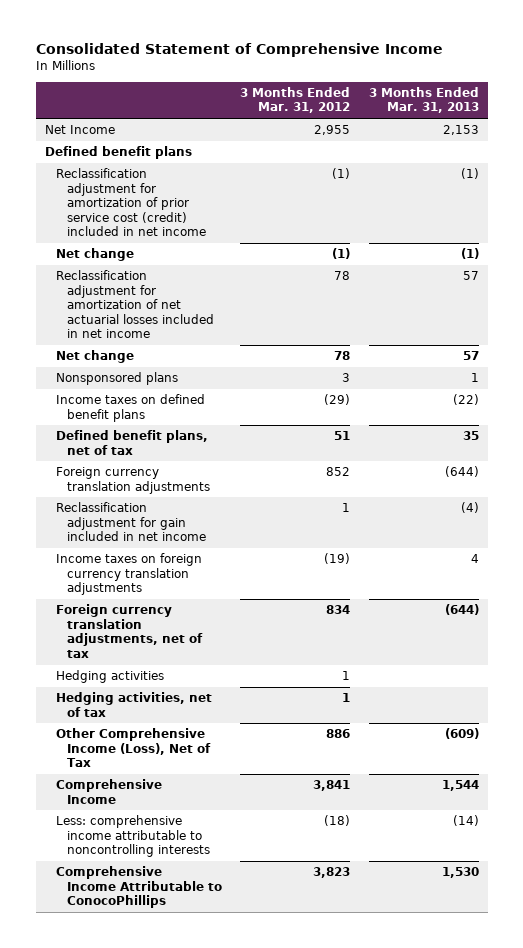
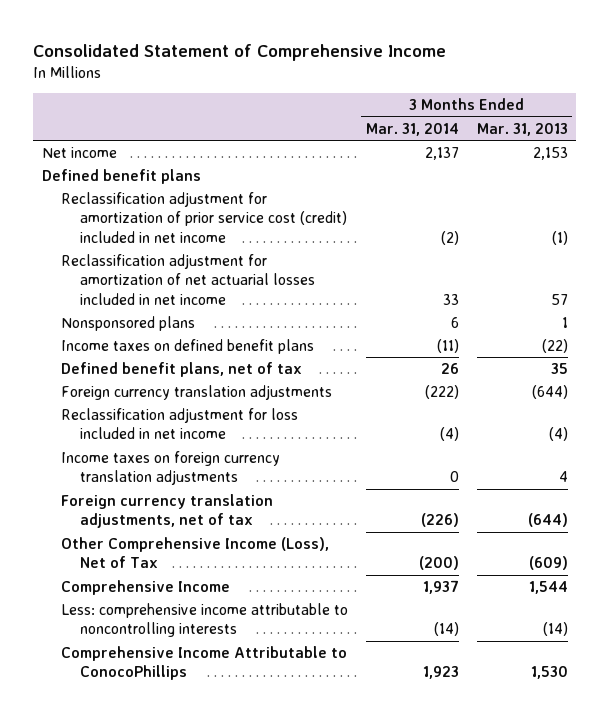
[240,86,351,114] 3 Months Ended Mar. 31, 2012 -> none
none -> [365,122,459,136] Mar. 31, 2014
[44,125,115,135] Net Income -> [41,146,117,158] Net income
[55,248,134,262] Net change -> none
[55,350,134,364] Net change -> none
[55,502,206,542] Reclassification adjustment for gain included in net income -> [61,407,299,440] Reclassification adjustment for loss included in net income
[55,670,164,684] Hedging activities -> none
[55,692,212,717] Hedging activities, net of tax -> none

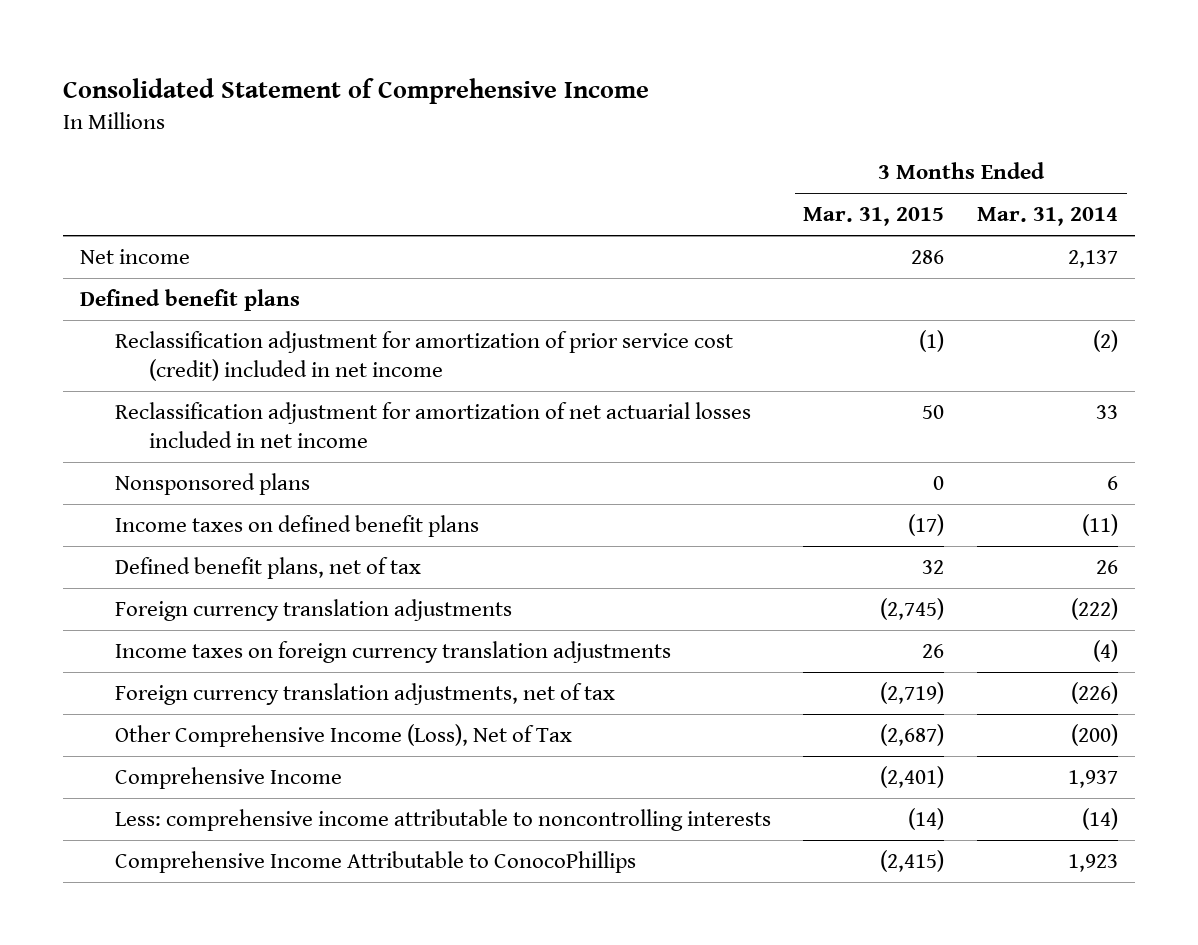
[476,122,568,136] Mar. 31, 2013 -> none
none -> [803,207,945,227] Mar. 31, 2015
[61,407,299,440] Reclassification adjustment for loss included in net income -> none
[449,471,459,483] 0 -> [1093,639,1119,662] (4)

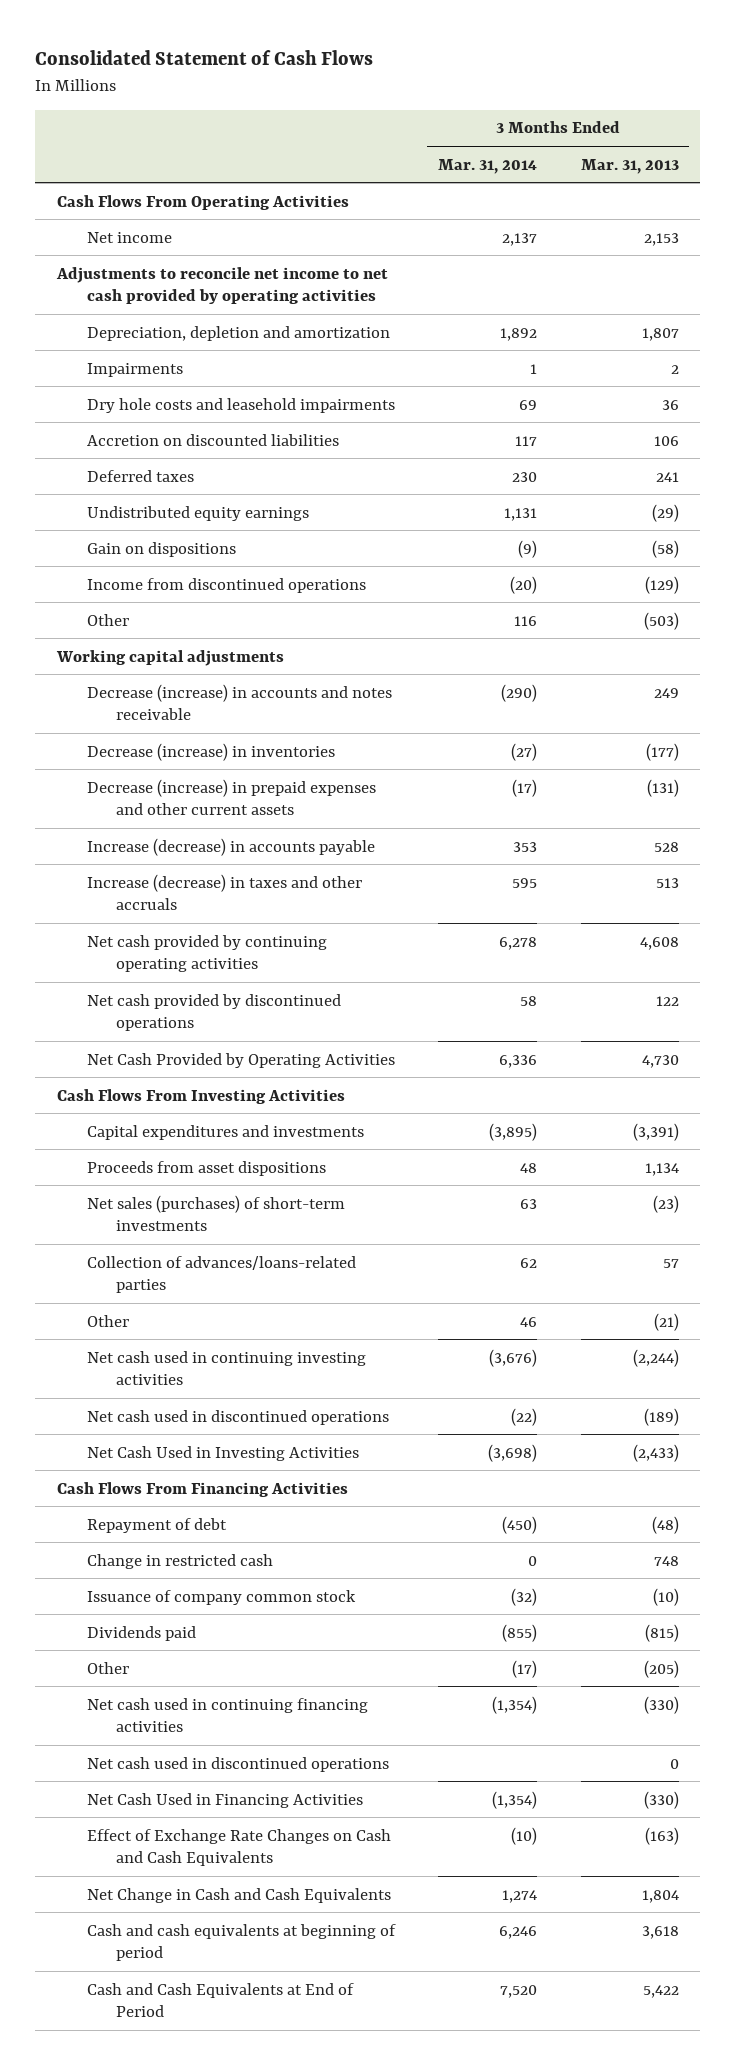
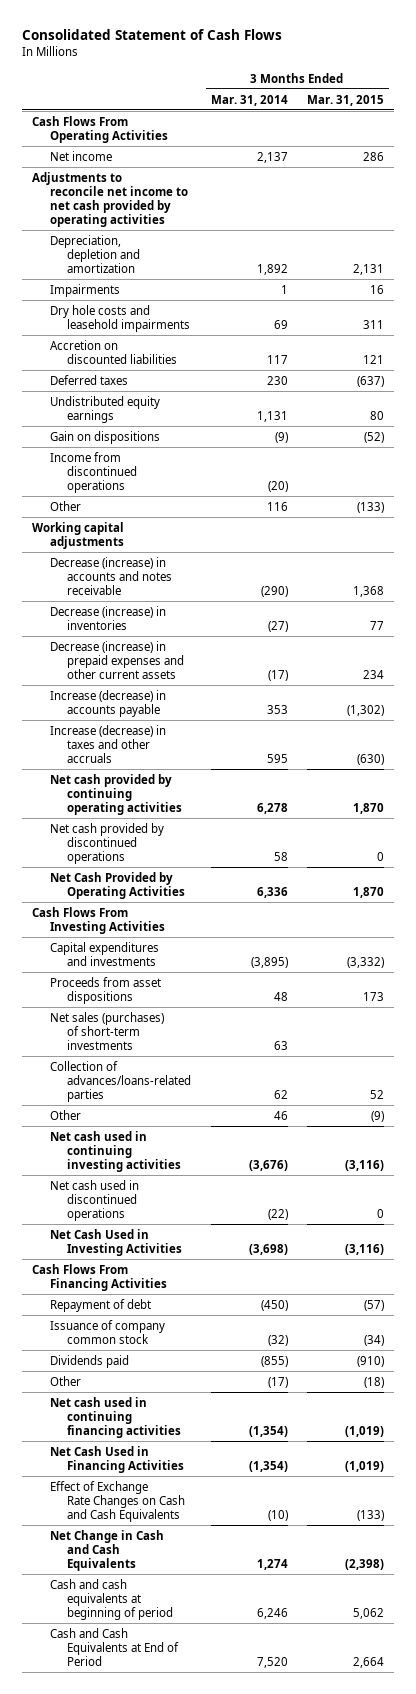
[580,158,679,174] Mar. 31, 2013 -> none
none -> [306,94,384,106] Mar. 31, 2015
[86,1553,273,1569] Change in restricted cash -> none
[86,1756,389,1772] Net cash used in discontinued operations -> none

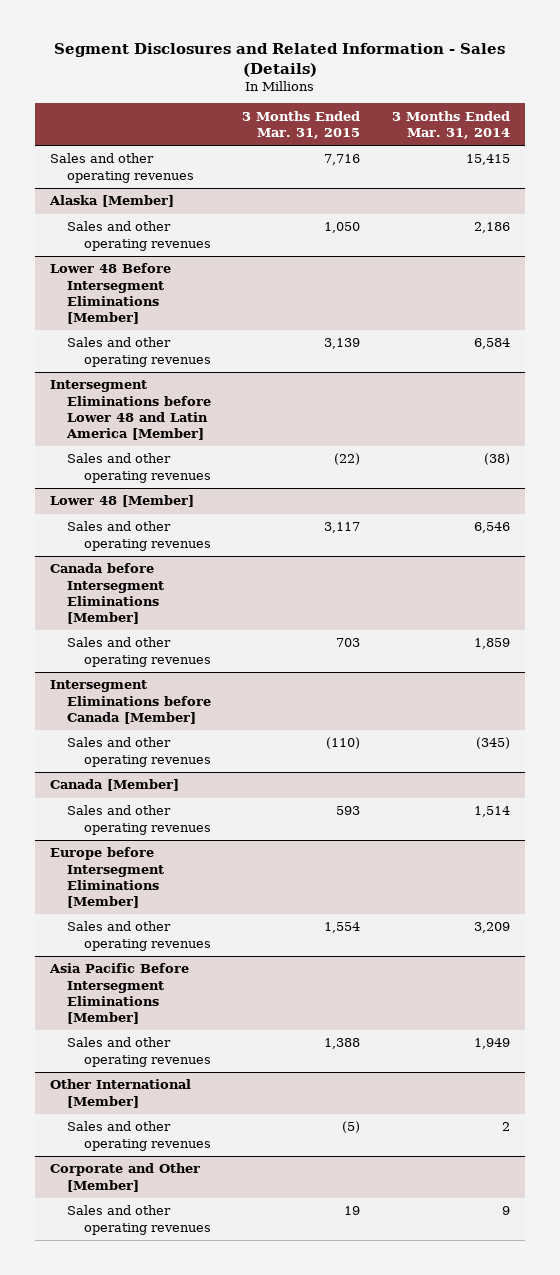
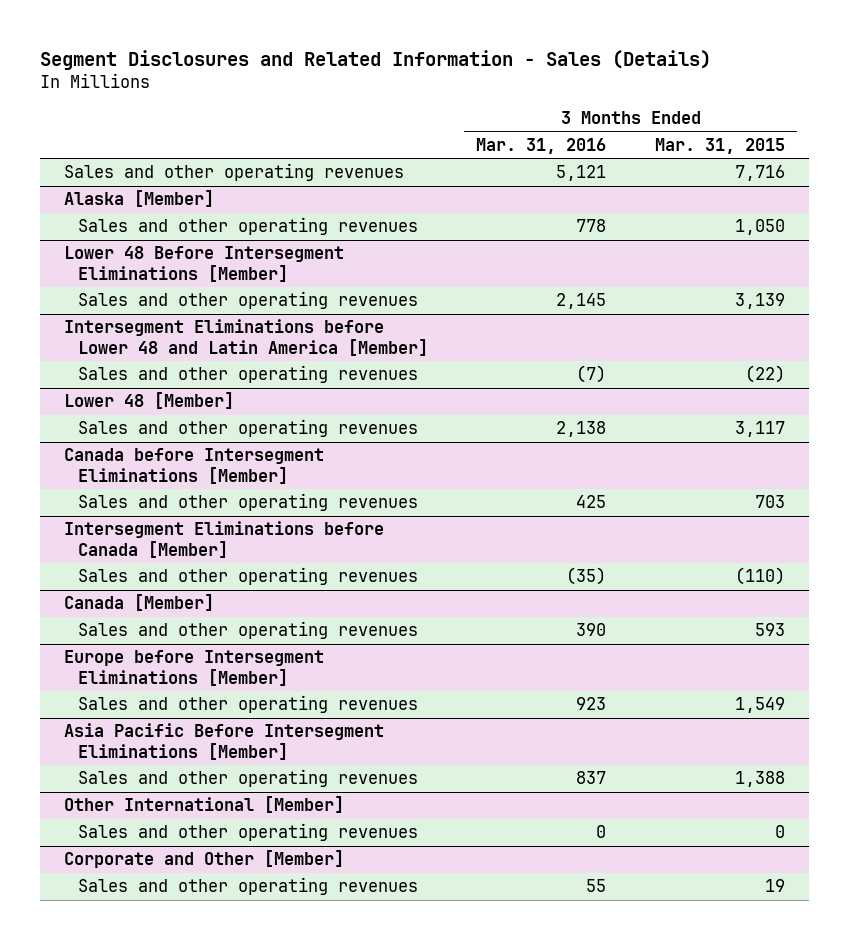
[391,110,510,139] 3 Months Ended Mar. 31, 2014 -> none
none -> [476,138,607,155] Mar. 31, 2016
[324,922,361,934] 1,554 -> [734,697,785,714] 1,549
[342,1121,361,1134] (5) -> [774,825,785,839] 0

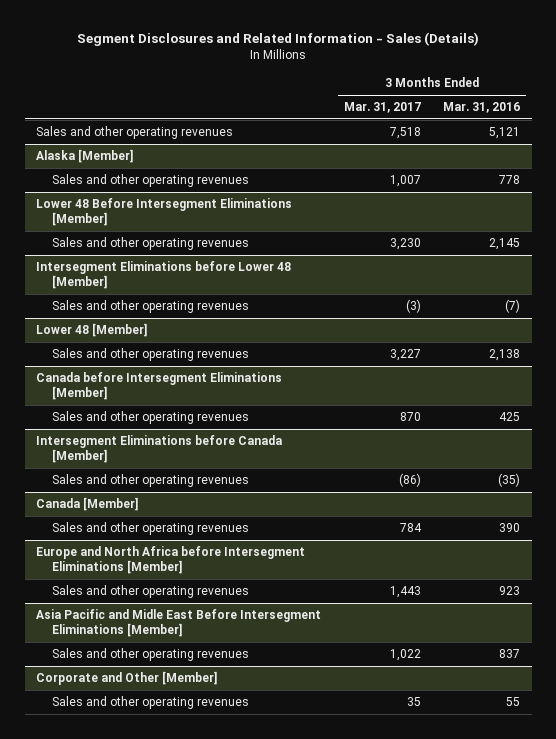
[654,138,785,155] Mar. 31, 2015 -> none
none -> [343,102,421,114] Mar. 31, 2017
[64,319,429,356] Intersegment Eliminations before Lower 48 and Latin America [Member] -> [35,261,291,290] Intersegment Eliminations before Lower 48 [Member]
[64,650,325,686] Europe before Intersegment Eliminations [Member] -> [35,546,305,575] Europe and North Africa before Intersegment Eliminations [Member]
[64,723,385,760] Asia Pacific Before Intersegment Eliminations [Member] -> [35,609,321,638] Asia Pacific and Midle East Before Intersegment Eliminations [Member]
[64,796,345,814] Other International [Member] -> none
[78,823,419,842] Sales and other operating revenues -> none

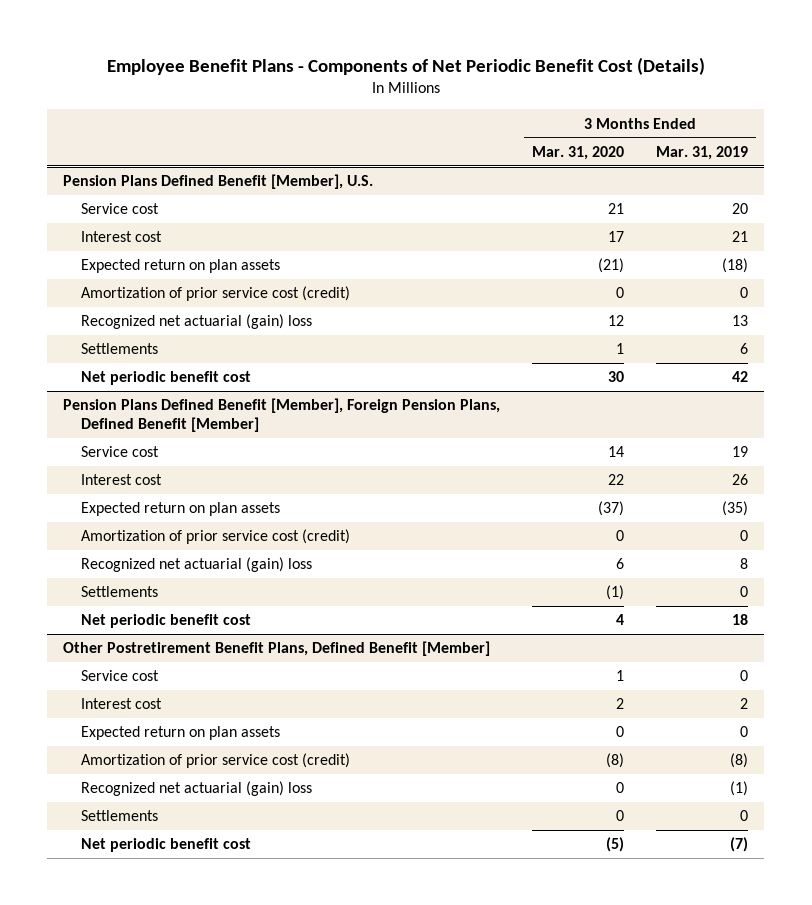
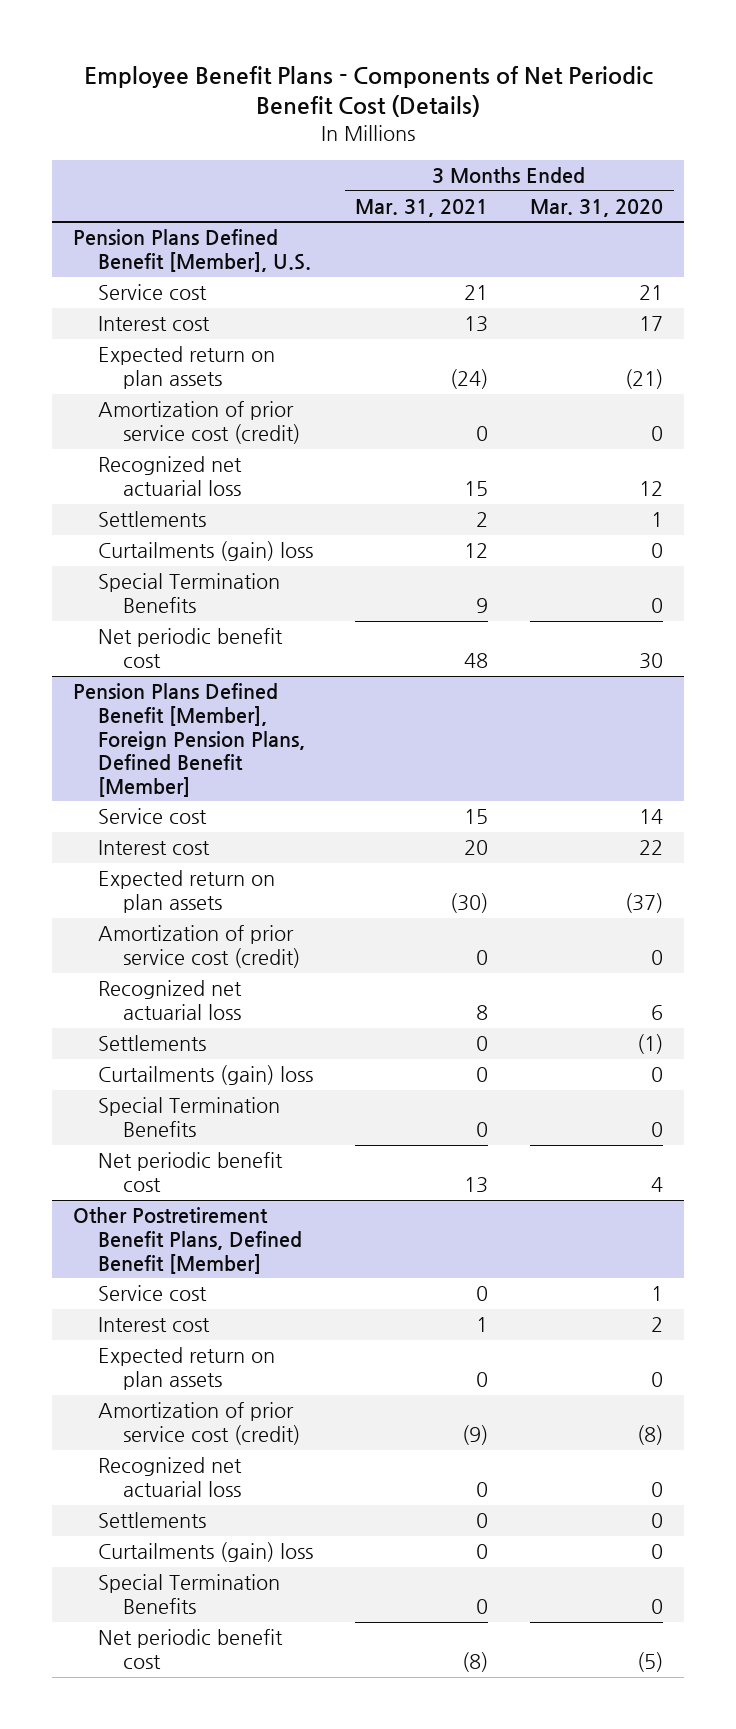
[656,145,749,160] Mar. 31, 2019 -> none
none -> [355,198,489,217] Mar. 31, 2021
[80,314,312,330] Recognized net actuarial (gain) loss -> [97,456,242,496] Recognized net actuarial loss
none -> [97,541,313,562] Curtailments (gain) loss
none -> [97,573,280,613] Special Termination Benefits
[80,557,312,573] Recognized net actuarial (gain) loss -> [97,980,242,1020] Recognized net actuarial loss
none -> [97,1065,313,1086] Curtailments (gain) loss
none -> [97,1097,280,1137] Special Termination Benefits
[80,781,312,797] Recognized net actuarial (gain) loss -> [97,1457,242,1497] Recognized net actuarial loss
none -> [97,1542,313,1563] Curtailments (gain) loss
none -> [97,1574,280,1614] Special Termination Benefits

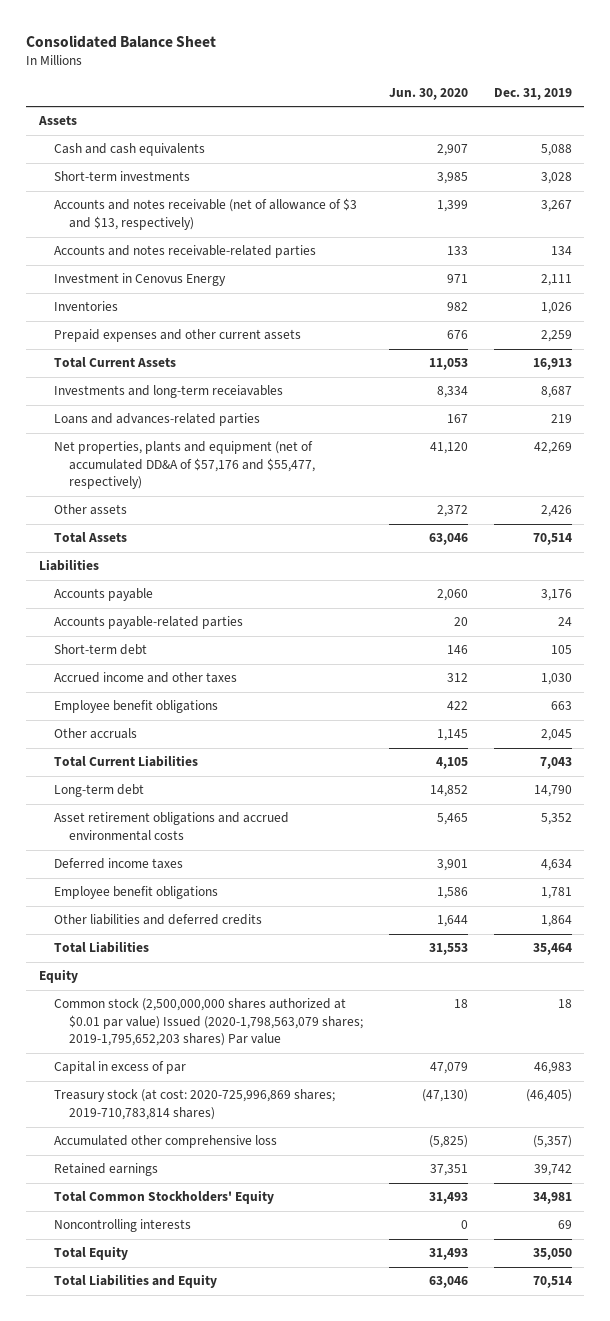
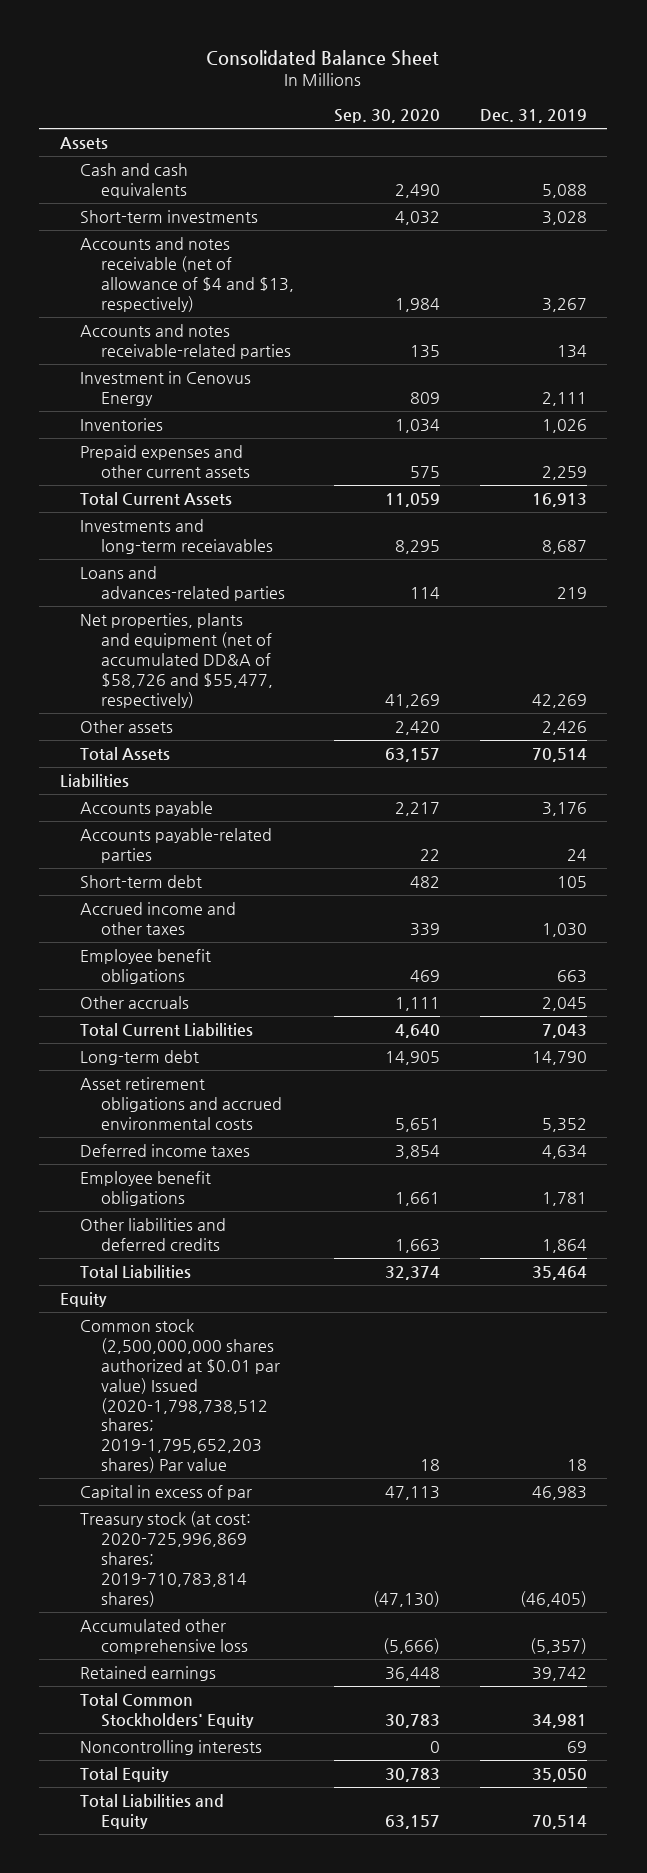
[388,87,468,100] Jun. 30, 2020 -> none
none -> [333,109,440,124] Sep. 30, 2020
[53,198,357,230] Accounts and notes receivable (net of allowance of $3 and $13, respectively) -> [80,237,294,312] Accounts and notes receivable (net of allowance of $4 and $13, respectively)
[53,441,315,490] Net properties, plants and equipment (net of accumulated DD&A of $57,176 and $55,477, respectively) -> [80,613,273,708] Net properties, plants and equipment (net of accumulated DD&A of $58,726 and $55,477, respectively)
[53,998,363,1047] Common stock (2,500,000,000 shares authorized at $0.01 par value) Issued (2020-1,798,563,079 shares; 2019-1,795,652,203 shares) Par value -> [80,1319,280,1474] Common stock (2,500,000,000 shares authorized at $0.01 par value) Issued (2020-1,798,738,512 shares; 2019-1,795,652,203 shares) Par value

